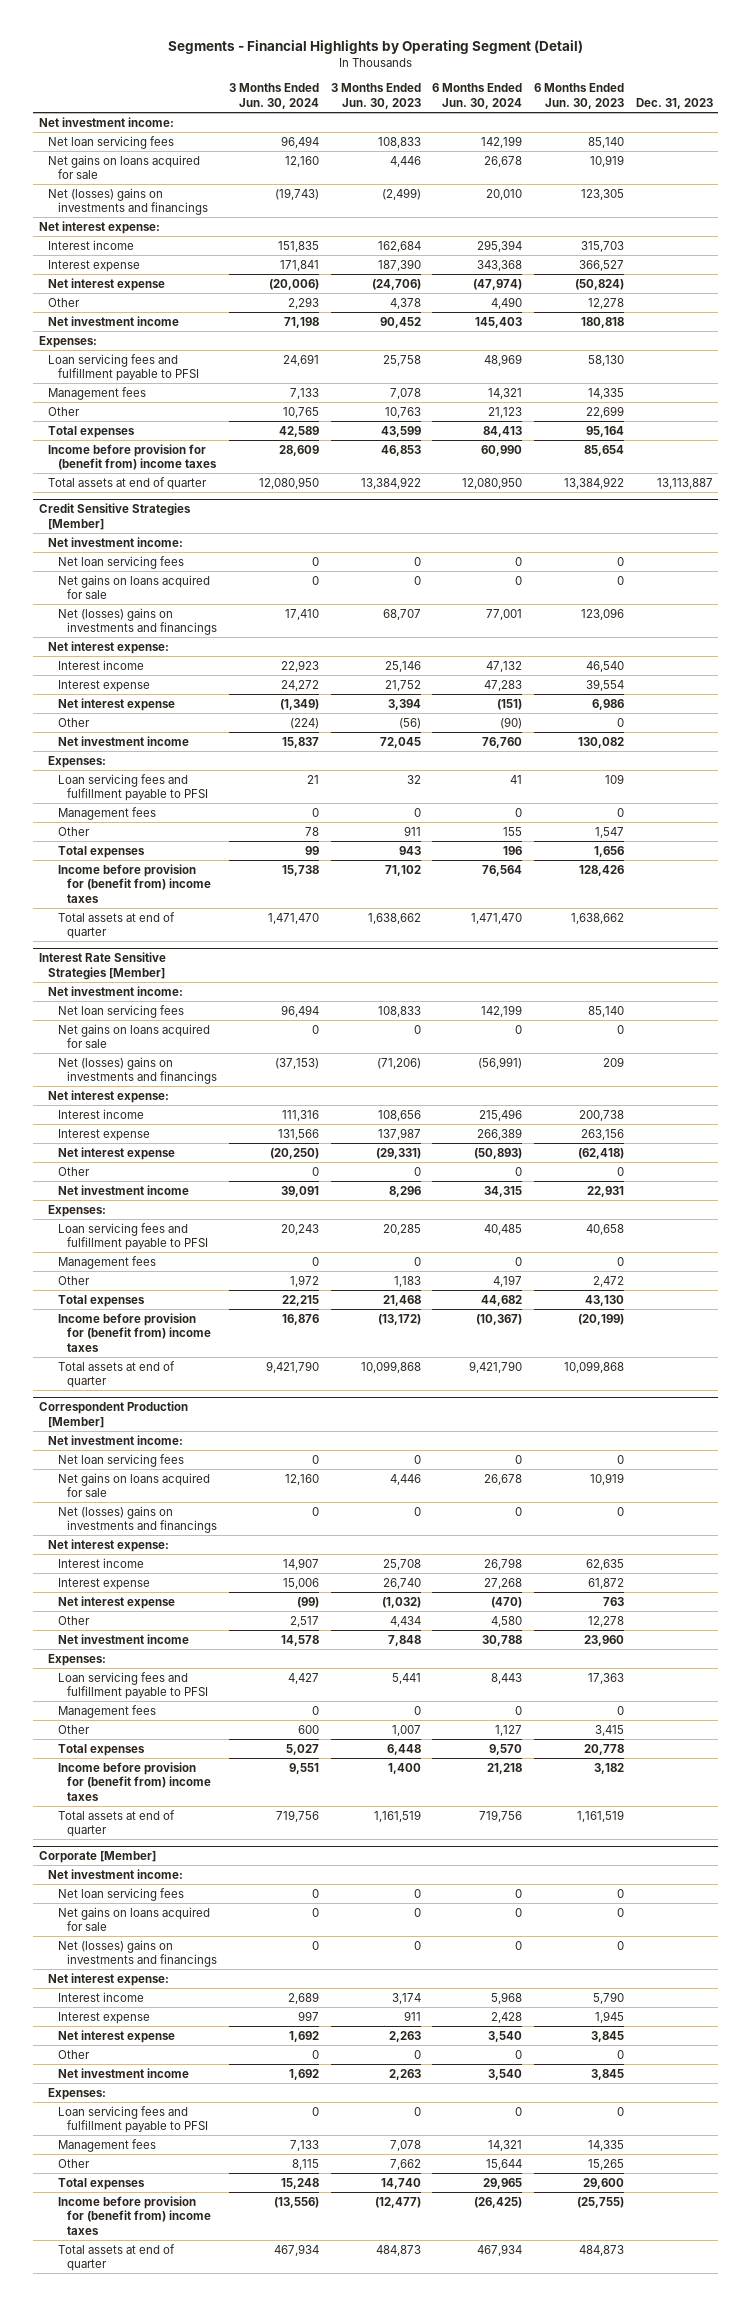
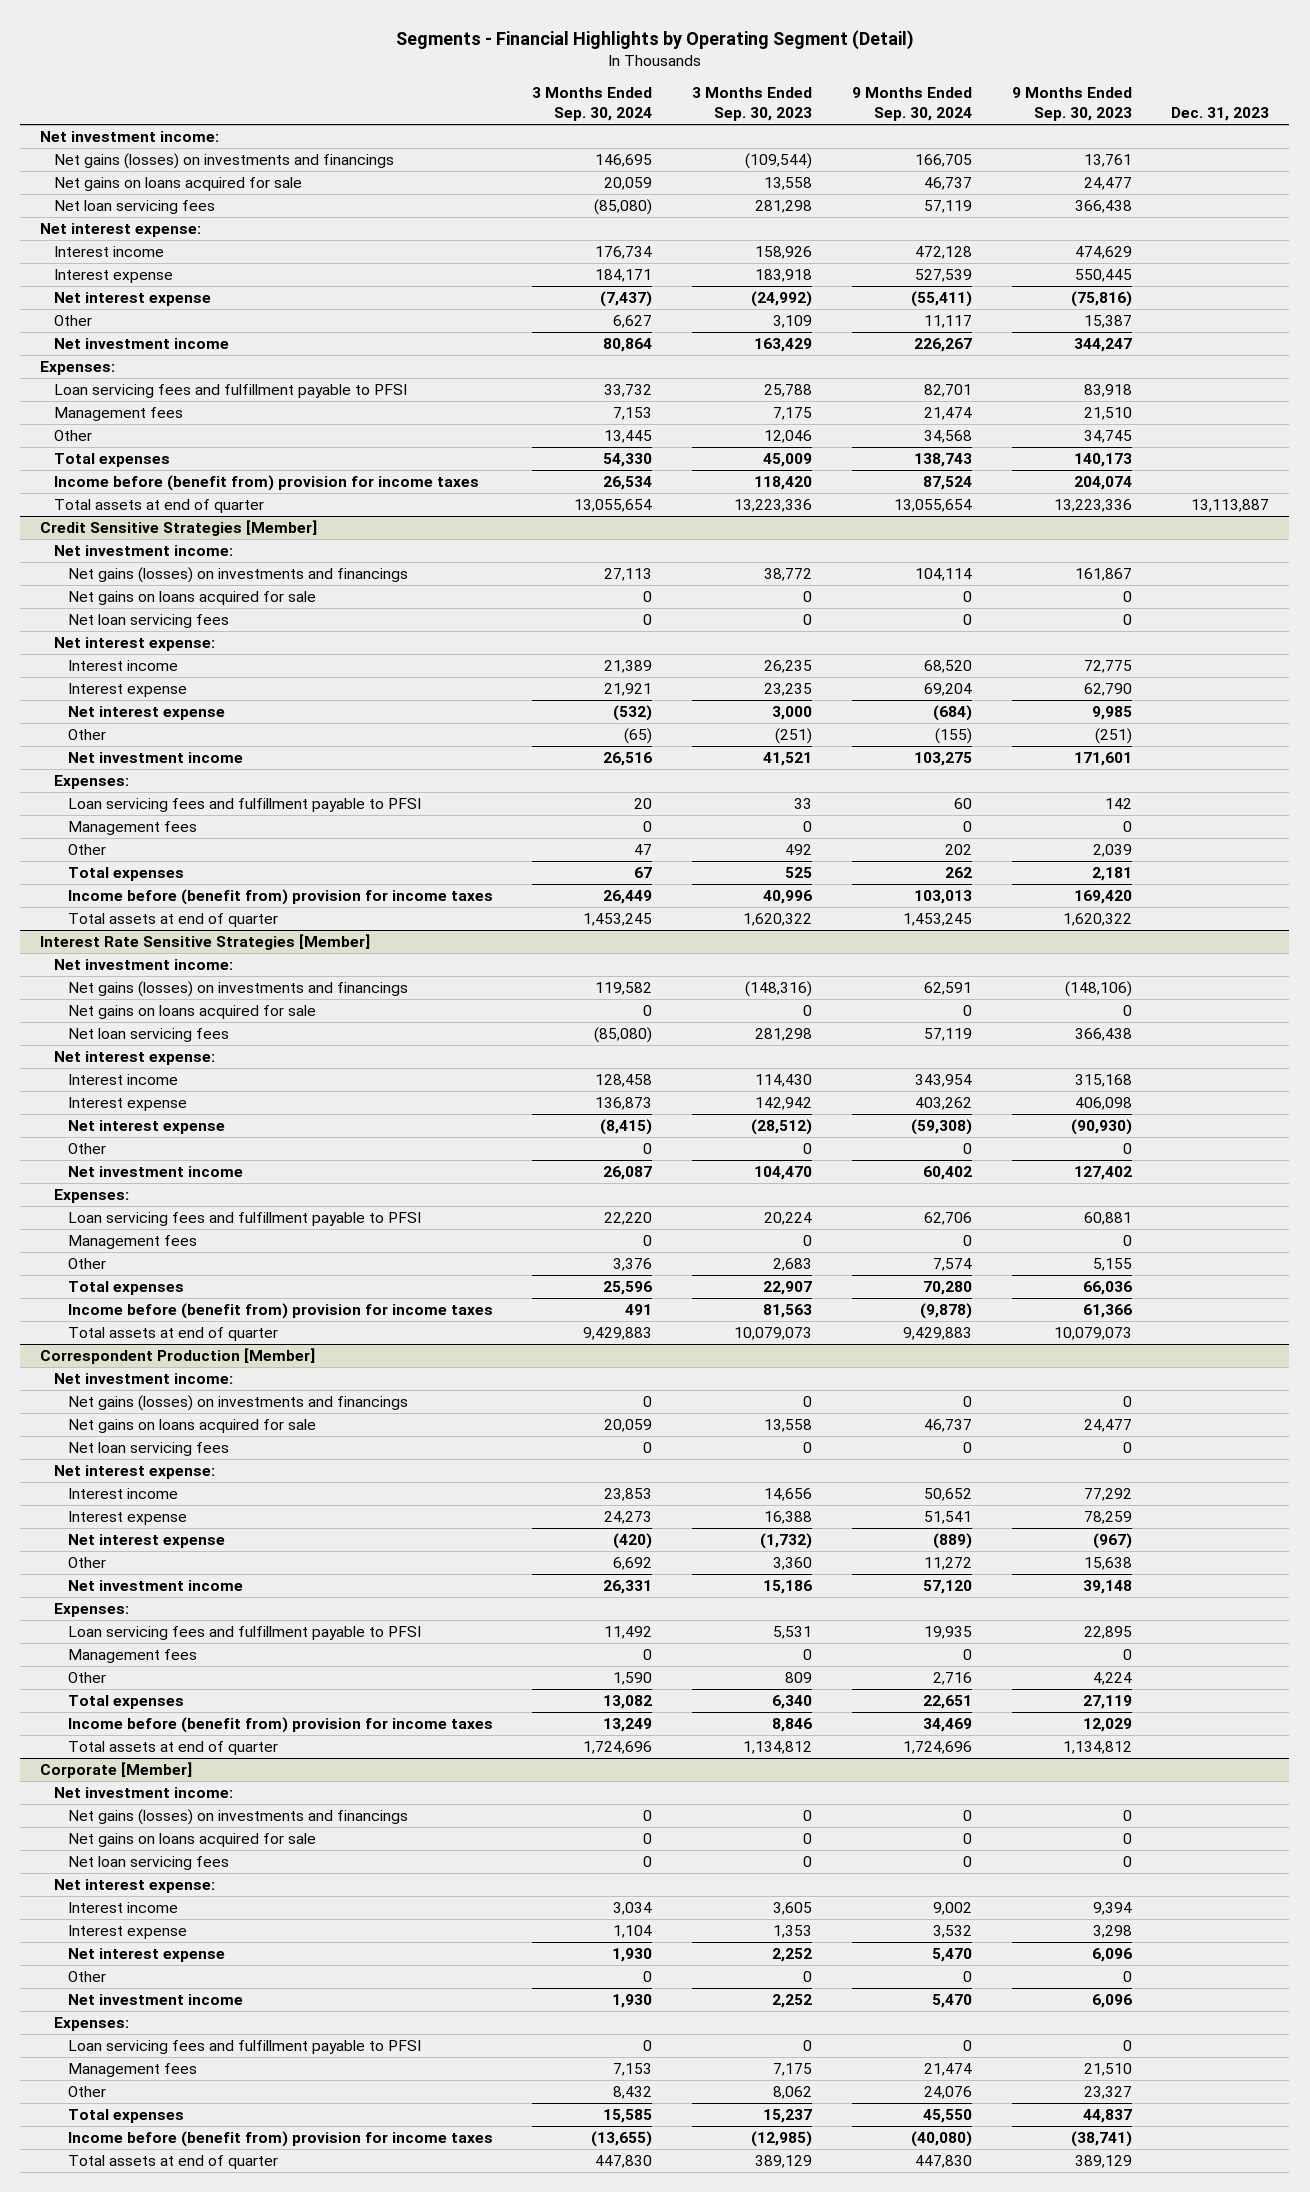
[229,83,320,109] 3 Months Ended Jun. 30, 2024 -> none
[330,83,421,109] 3 Months Ended Jun. 30, 2023 -> none
[432,83,523,109] 6 Months Ended Jun. 30, 2024 -> none
[533,83,624,109] 6 Months Ended Jun. 30, 2023 -> none
none -> [532,87,653,122] 3 Months Ended Sep. 30, 2024
none -> [692,87,813,122] 3 Months Ended Sep. 30, 2023
none -> [851,87,972,122] 9 Months Ended Sep. 30, 2024
none -> [1011,87,1132,122] 9 Months Ended Sep. 30, 2023
none -> [53,153,394,170] Net gains (losses) on investments and financings
[48,187,208,216] Net (losses) gains on investments and financings -> none
[48,135,175,149] Net loan servicing fees -> [53,200,215,215] Net loan servicing fees
[48,443,217,471] Income before provision for (benefit from) income taxes -> [53,475,479,492] Income before (benefit from) provision for income taxes
none -> [67,567,408,584] Net gains (losses) on investments and financings
[57,607,218,636] Net (losses) gains on investments and financings -> none
[57,555,184,569] Net loan servicing fees -> [67,614,229,629] Net loan servicing fees
[57,863,212,904] Income before provision for (benefit from) income taxes -> [67,889,493,906] Income before (benefit from) provision for income taxes
none -> [67,981,408,998] Net gains (losses) on investments and financings
[57,1056,218,1085] Net (losses) gains on investments and financings -> none
[57,1004,184,1018] Net loan servicing fees -> [67,1028,229,1043] Net loan servicing fees
[57,1312,212,1353] Income before provision for (benefit from) income taxes -> [67,1303,493,1320] Income before (benefit from) provision for income taxes
none -> [67,1395,408,1412] Net gains (losses) on investments and financings
[57,1505,218,1534] Net (losses) gains on investments and financings -> none
[57,1453,184,1467] Net loan servicing fees -> [67,1442,229,1457] Net loan servicing fees
[57,1761,212,1802] Income before provision for (benefit from) income taxes -> [67,1717,493,1734] Income before (benefit from) provision for income taxes
none -> [67,1809,408,1826] Net gains (losses) on investments and financings
[57,1939,218,1968] Net (losses) gains on investments and financings -> none
[57,1887,184,1901] Net loan servicing fees -> [67,1856,229,1871] Net loan servicing fees
[57,2195,212,2236] Income before provision for (benefit from) income taxes -> [67,2131,493,2148] Income before (benefit from) provision for income taxes

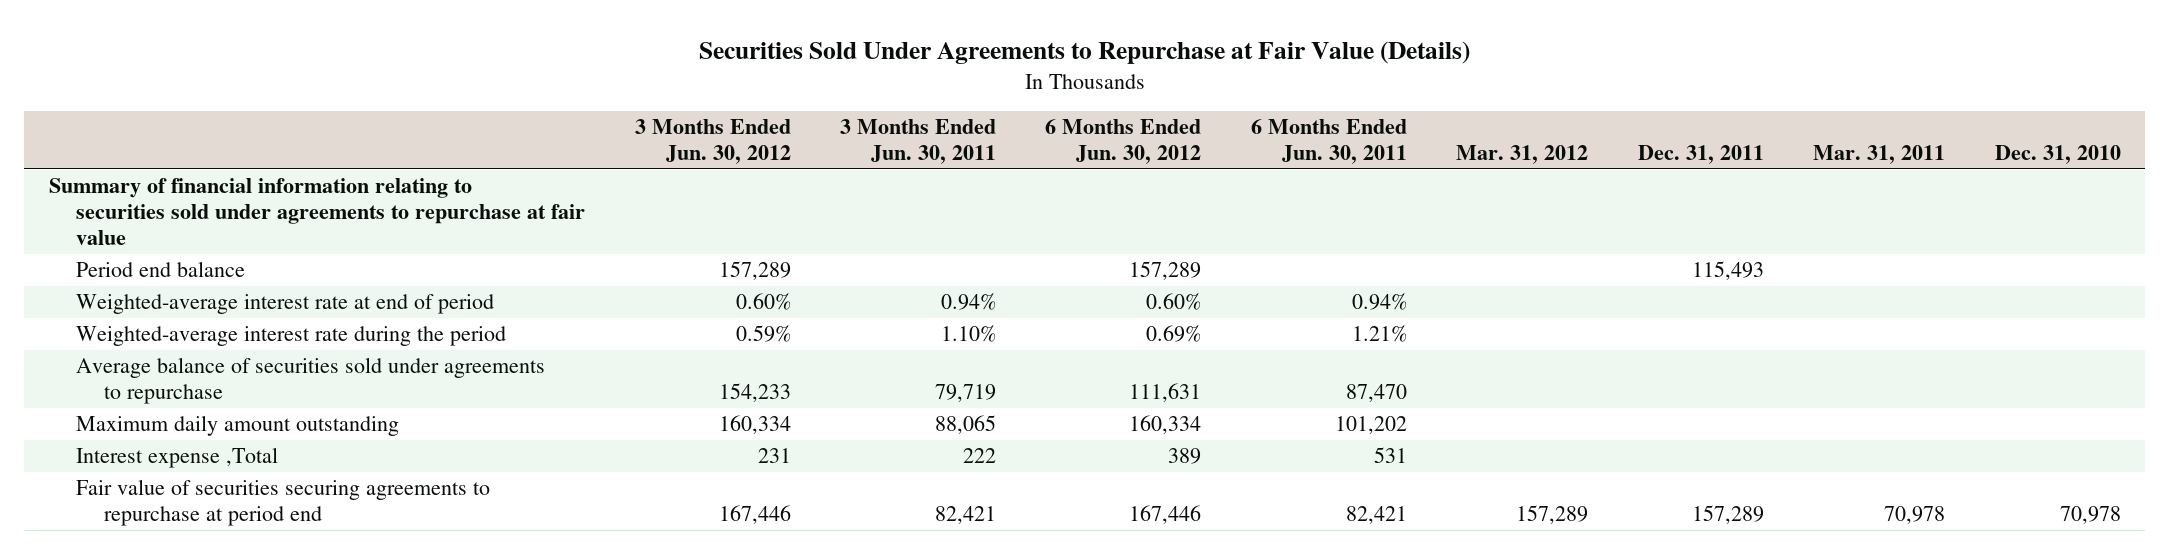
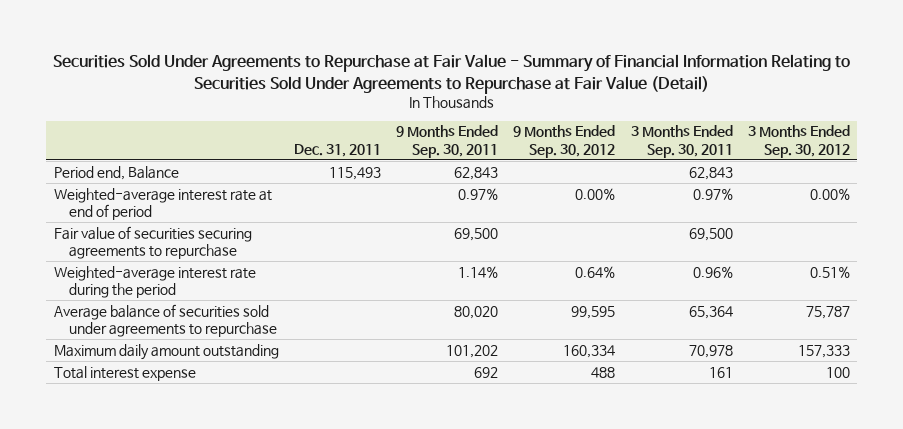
[698,40,1470,64] Securities Sold Under Agreements to Repurchase at Fair Value (Details) -> [52,54,850,94] Securities Sold Under Agreements to Repurchase at Fair Value - Summary of Financial Information Relating to Securities Sold Under Agreements to Repurchase at Fair Value (Detail)
[634,119,791,165] 3 Months Ended Jun. 30, 2012 -> none
[840,119,997,165] 3 Months Ended Jun. 30, 2011 -> none
[1045,119,1202,165] 6 Months Ended Jun. 30, 2012 -> none
[1250,119,1407,165] 6 Months Ended Jun. 30, 2011 -> none
[1456,145,1589,165] Mar. 31, 2012 -> none
[1813,145,1946,165] Mar. 31, 2011 -> none
[1994,145,2121,165] Dec. 31, 2010 -> none
none -> [396,125,499,158] 9 Months Ended Sep. 30, 2011
none -> [513,125,616,158] 9 Months Ended Sep. 30, 2012
none -> [630,125,733,158] 3 Months Ended Sep. 30, 2011
none -> [747,125,850,158] 3 Months Ended Sep. 30, 2012
[48,178,586,246] Summary of financial information relating to securities sold under agreements to repurchase at fair value -> none
[76,261,246,278] Period end balance -> [53,165,179,180] Period end, Balance
none -> [53,225,252,260] Fair value of securities securing agreements to repurchase
[76,479,491,527] Fair value of securities securing agreements to repurchase at period end -> none
[76,447,279,469] Interest expense ,Total -> [53,365,196,381] Total interest expense

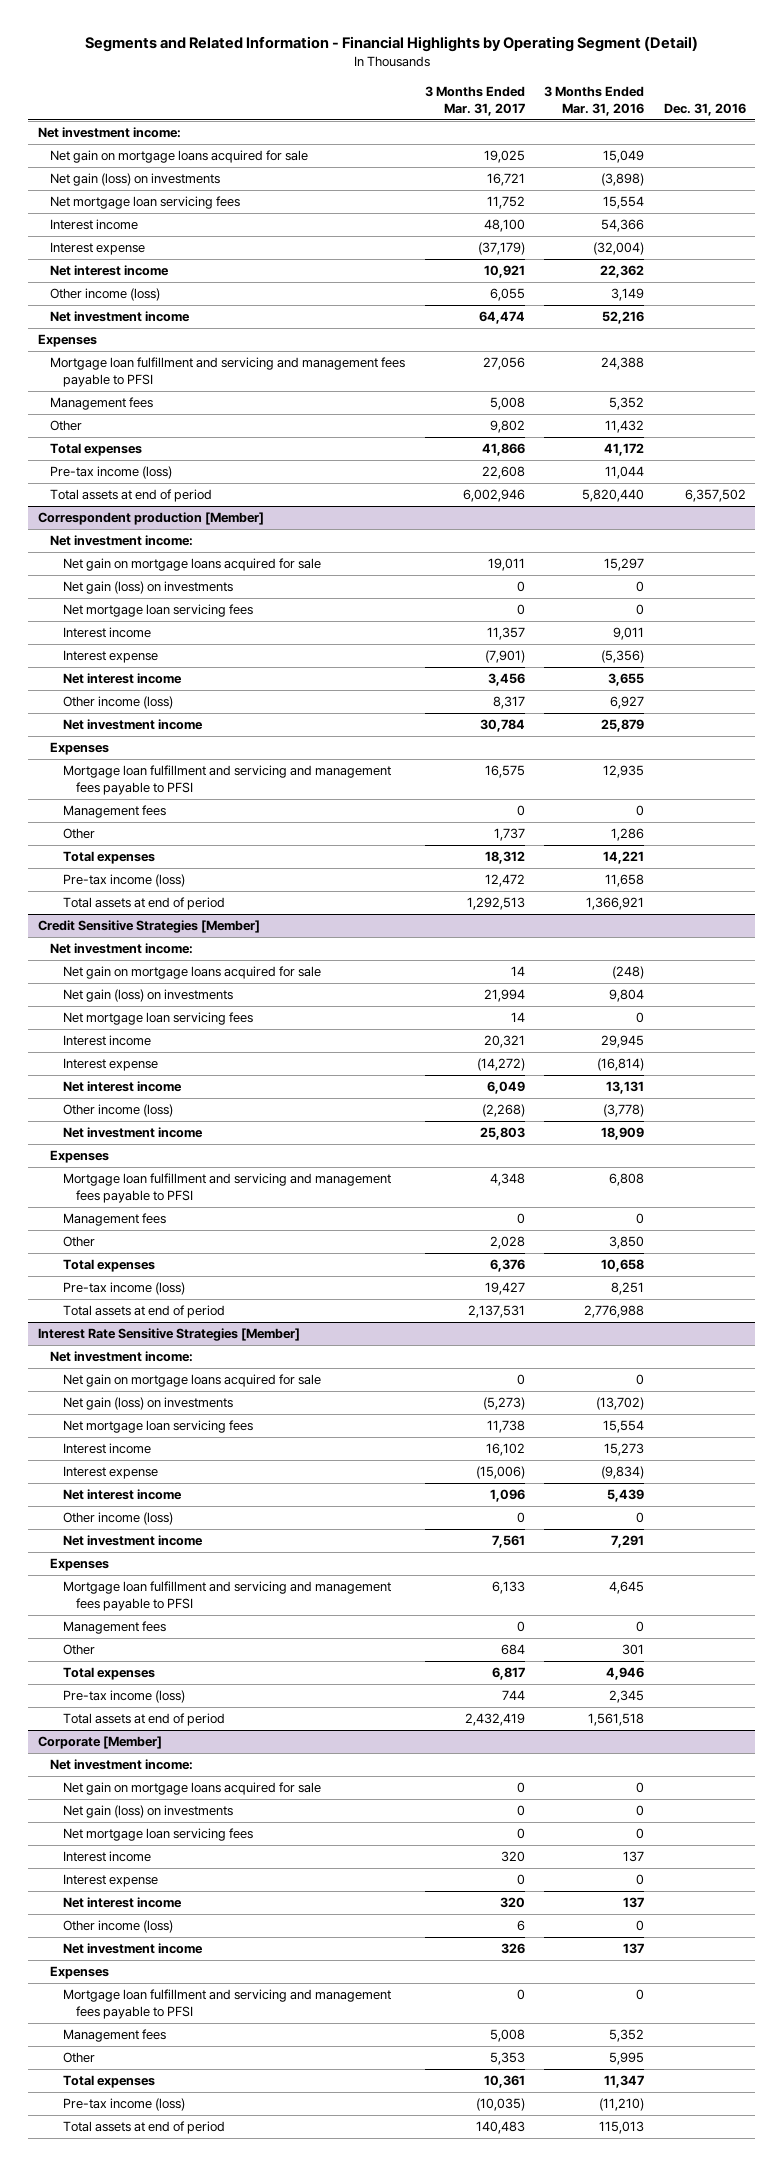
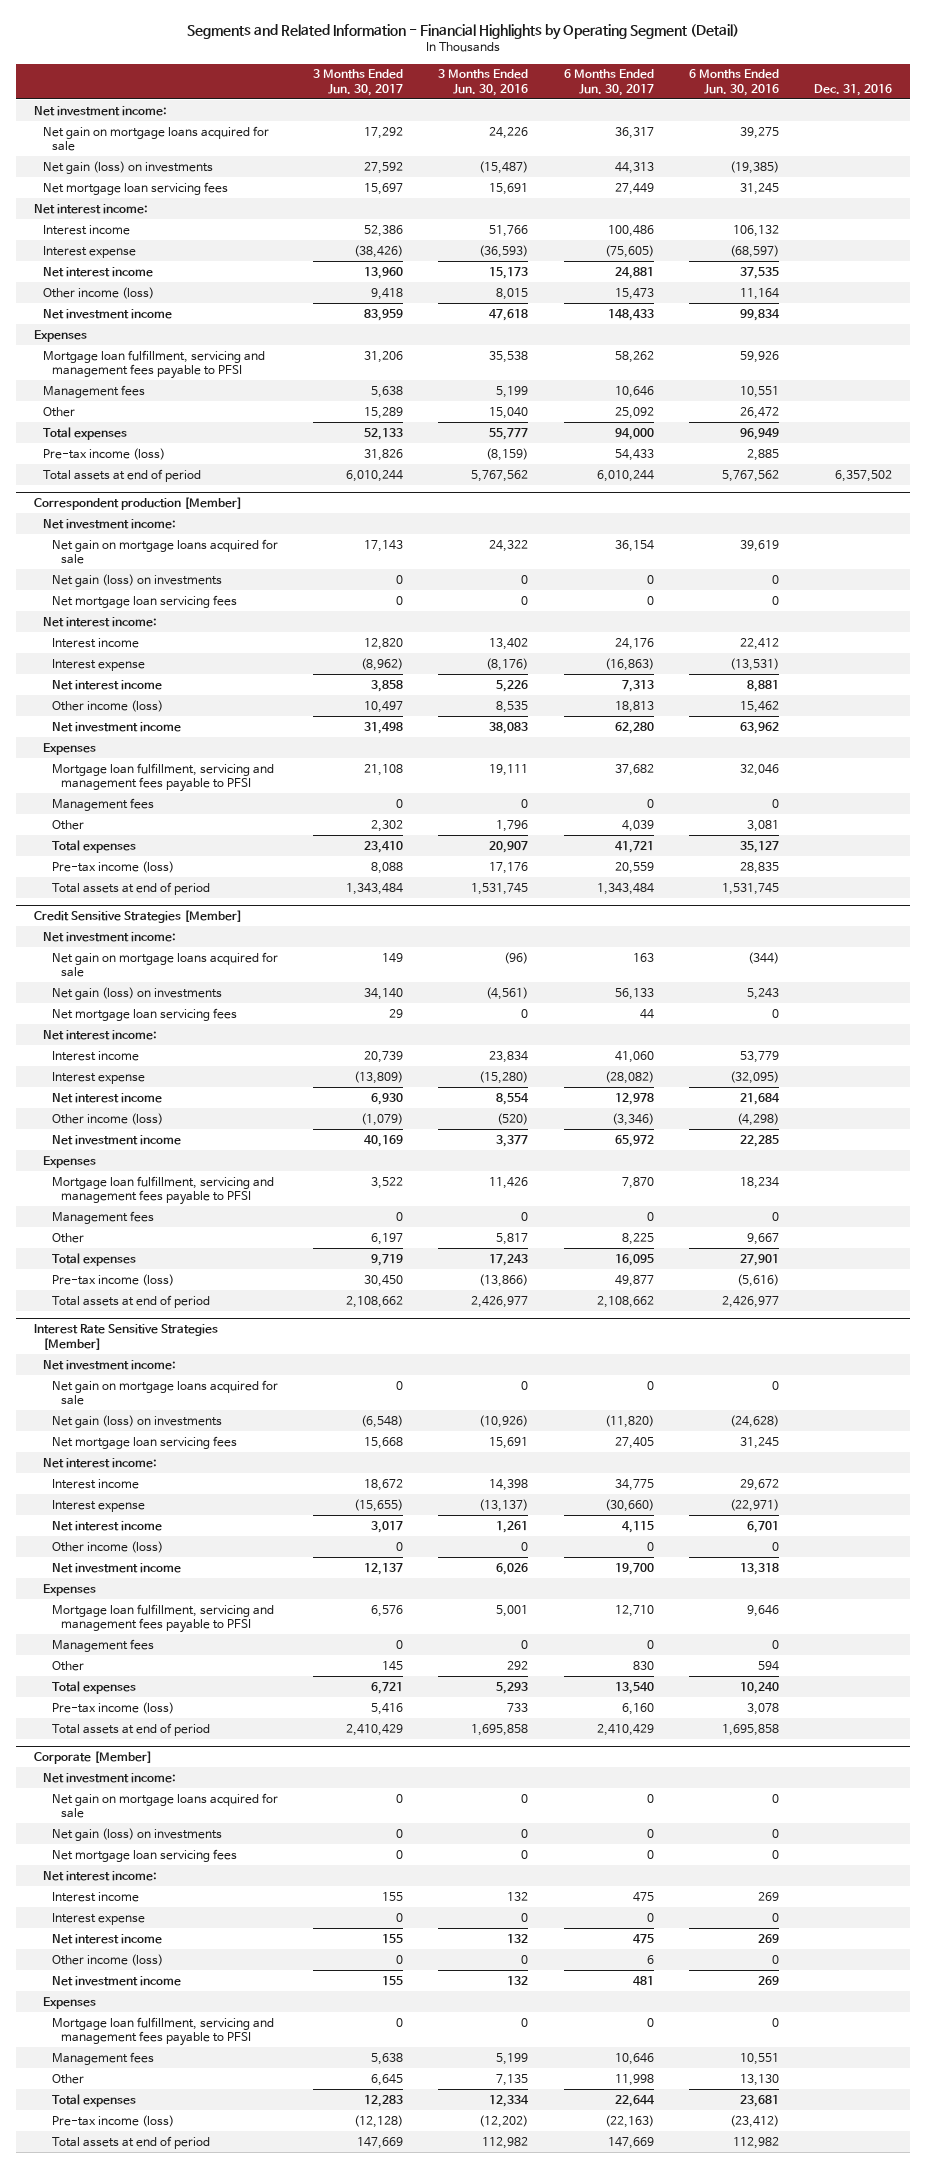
[424,85,525,116] 3 Months Ended Mar. 31, 2017 -> none
[544,85,645,116] 3 Months Ended Mar. 31, 2016 -> none
none -> [312,69,403,96] 3 Months Ended Jun. 30, 2017
none -> [438,69,529,96] 3 Months Ended Jun. 30, 2016
none -> [563,69,654,96] 6 Months Ended Jun. 30, 2017
none -> [688,69,779,96] 6 Months Ended Jun. 30, 2016
none -> [33,203,148,214] Net interest income:
[50,357,406,388] Mortgage loan fulfillment and servicing and management fees payable to PFSI -> [42,349,265,380] Mortgage loan fulfillment, servicing and management fees payable to PFSI
none -> [42,616,157,627] Net interest income:
[63,765,392,796] Mortgage loan fulfillment and servicing and management fees payable to PFSI -> [51,762,274,793] Mortgage loan fulfillment, servicing and management fees payable to PFSI
none -> [42,1029,157,1040] Net interest income:
[63,1173,392,1204] Mortgage loan fulfillment and servicing and management fees payable to PFSI -> [51,1175,274,1206] Mortgage loan fulfillment, servicing and management fees payable to PFSI
none -> [42,1457,157,1468] Net interest income:
[63,1581,392,1612] Mortgage loan fulfillment and servicing and management fees payable to PFSI -> [51,1603,274,1634] Mortgage loan fulfillment, servicing and management fees payable to PFSI
none -> [42,1870,157,1881] Net interest income:
[63,1989,392,2020] Mortgage loan fulfillment and servicing and management fees payable to PFSI -> [51,2016,274,2047] Mortgage loan fulfillment, servicing and management fees payable to PFSI

